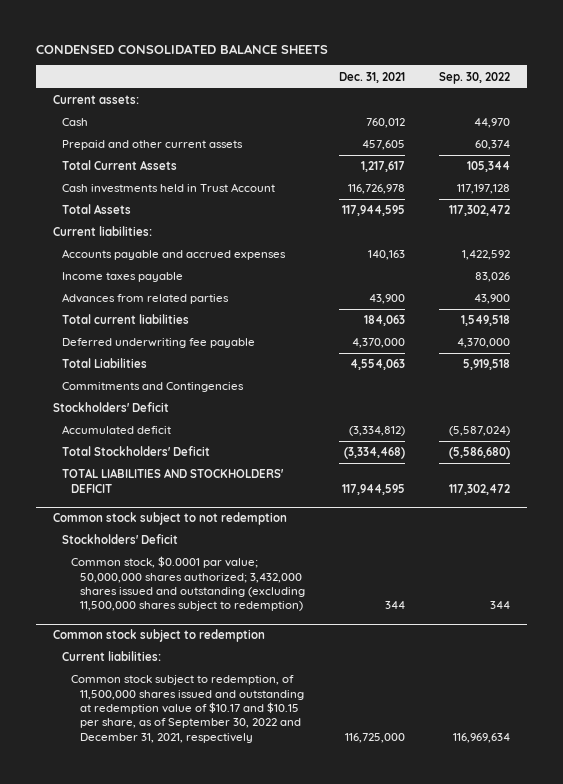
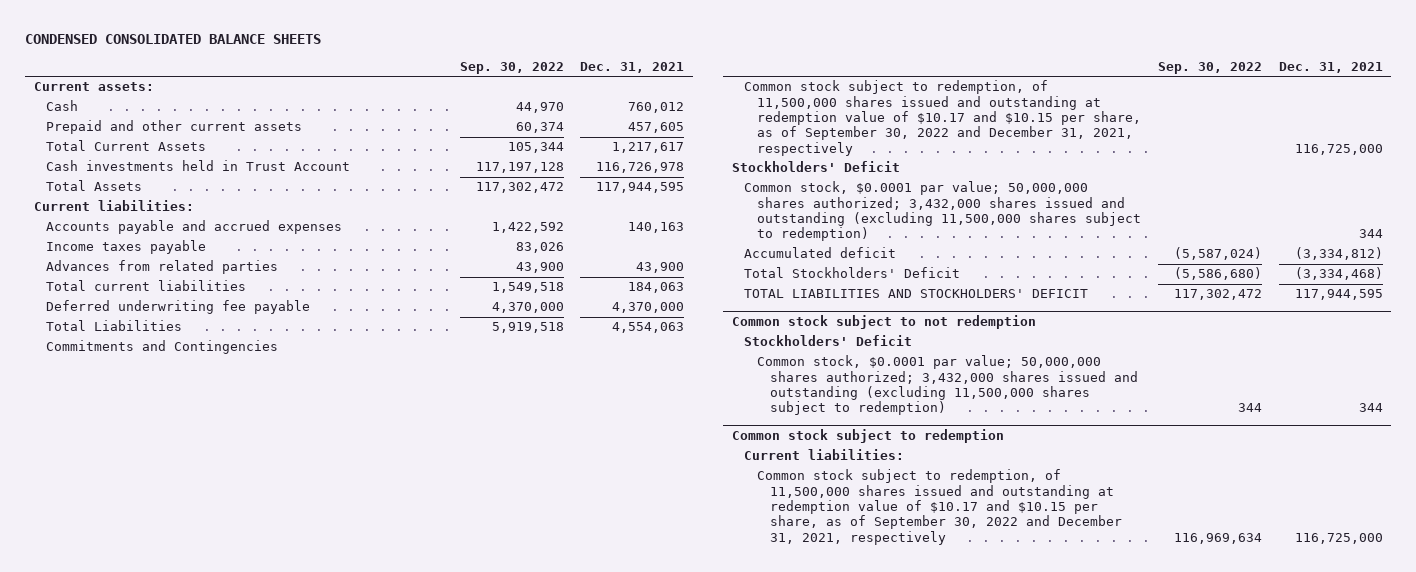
none -> [744,80,1142,156] Common stock subject to redemption, of 11,500,000 shares issued and outstanding at redemption value of $10.17 and $10.15 per share, as of September 30, 2022 and December 31, 2021, respectively
none -> [744,181,1142,242] Common stock, $0.0001 par value; 50,000,000 shares authorized; 3,432,000 shares issued and outstanding (excluding 11,500,000 shares subject to redemption)

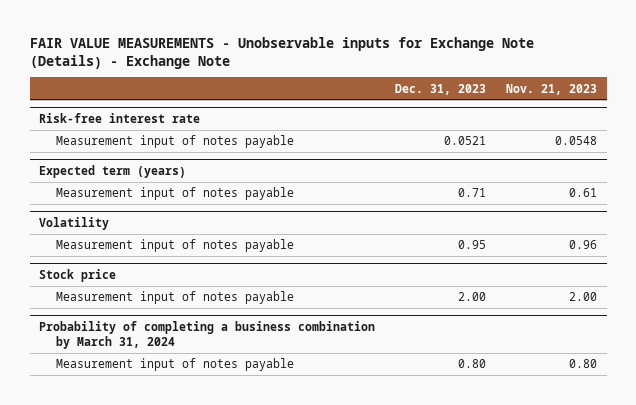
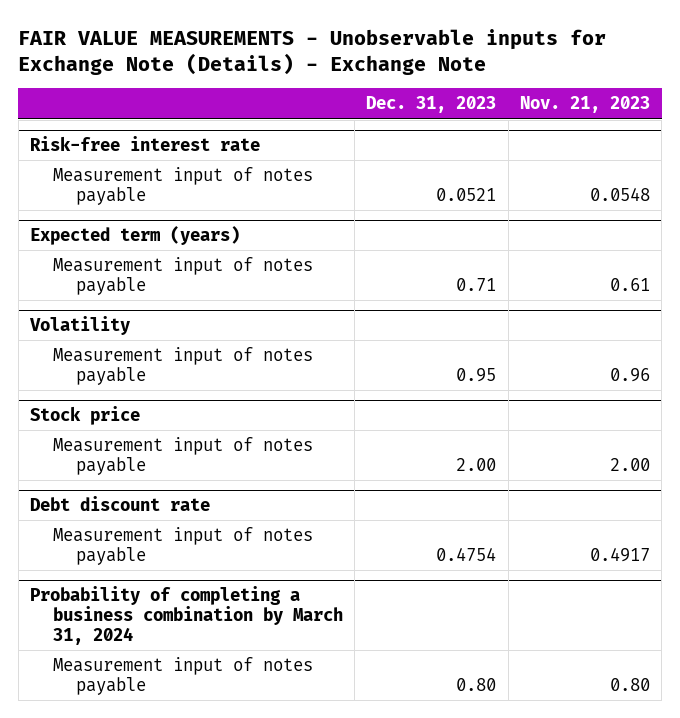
none -> [30,496,211,512] Debt discount rate
none -> [52,527,313,566] Measurement input of notes payable

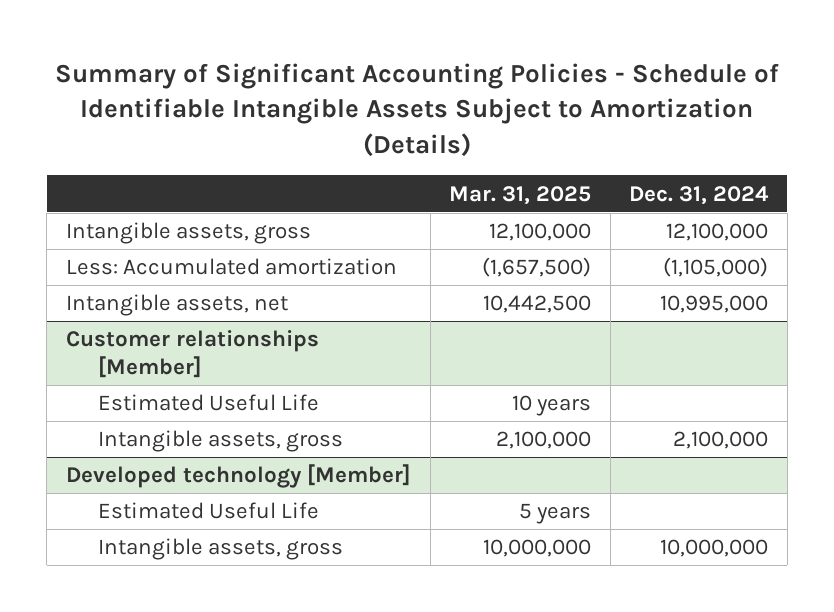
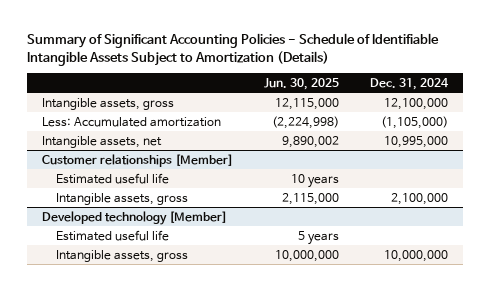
[449,185,592,205] Mar. 31, 2025 -> none
none -> [264,77,340,90] Jun. 30, 2025
[97,394,319,412] Estimated Useful Life -> [56,172,170,184] Estimated useful life
[97,502,319,520] Estimated Useful Life -> [56,229,170,241] Estimated useful life

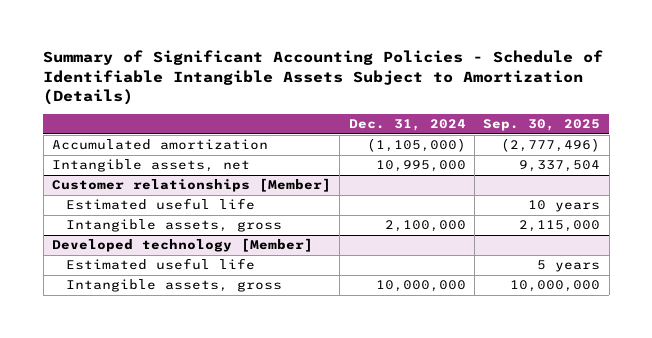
[264,77,340,90] Jun. 30, 2025 -> none
none -> [483,119,601,132] Sep. 30, 2025
[42,97,175,110] Intangible assets, gross -> none
[42,116,222,127] Less: Accumulated amortization -> [51,139,268,151] Accumulated amortization

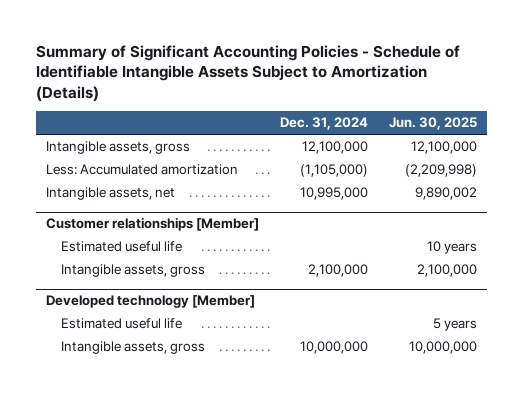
[483,119,601,132] Sep. 30, 2025 -> none
none -> [388,117,477,131] Jun. 30, 2025
none -> [46,141,191,155] Intangible assets, gross
[51,139,268,151] Accumulated amortization -> [46,164,239,176] Less: Accumulated amortization

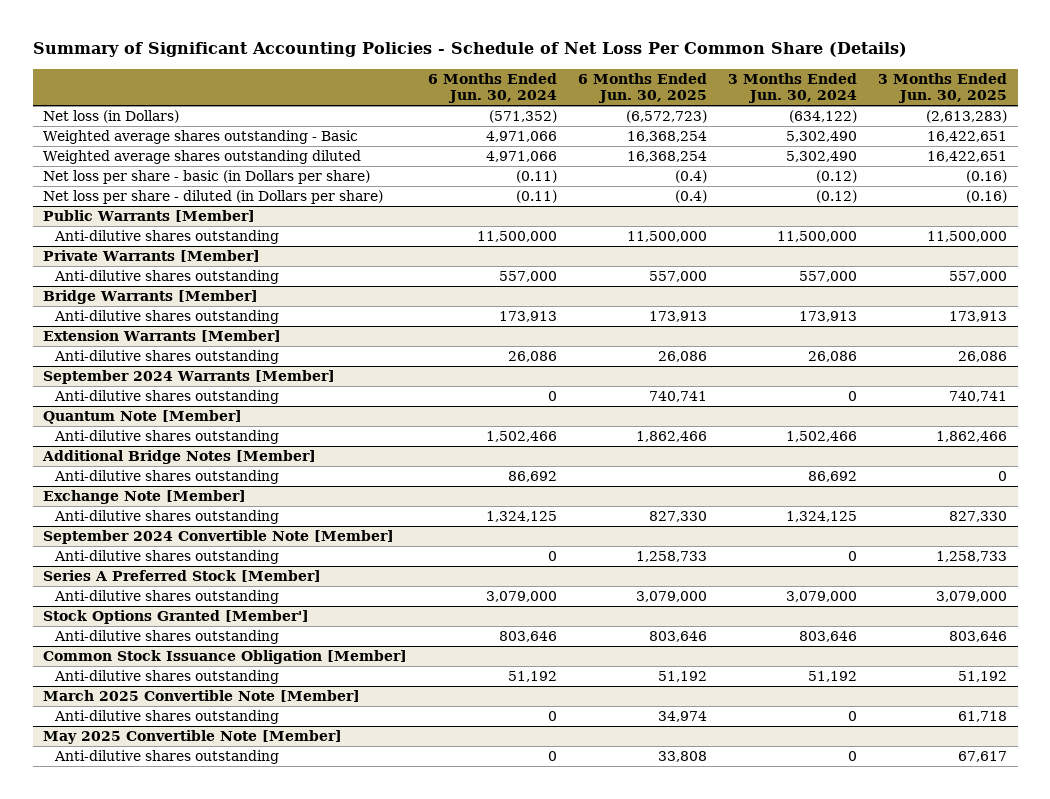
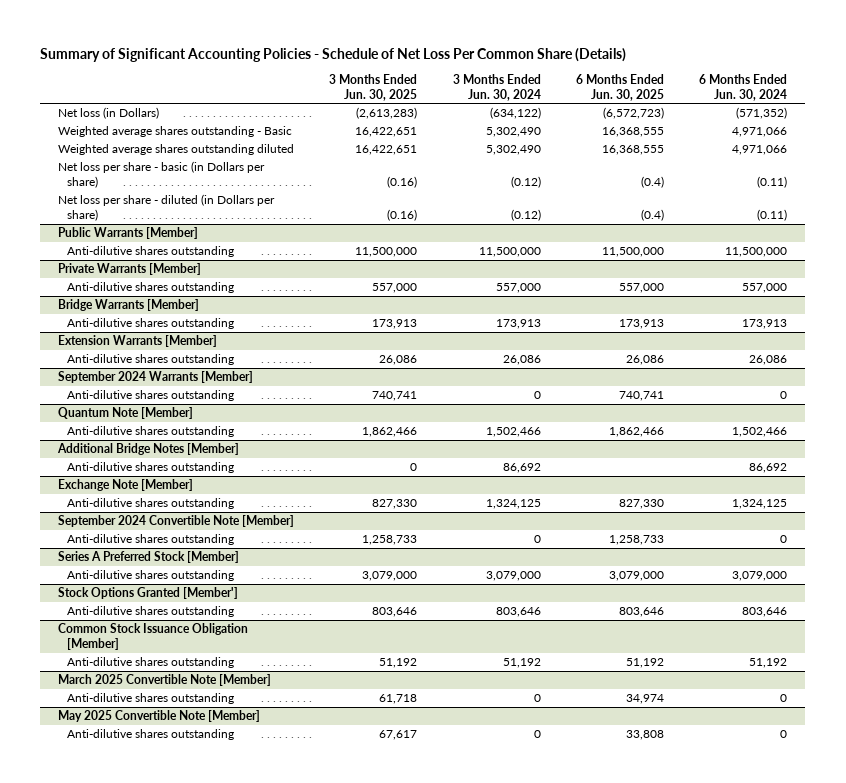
[627,131,708,143] 16,368,254 -> [602,127,665,138] 16,368,555
[627,151,708,163] 16,368,254 -> [602,145,665,156] 16,368,555

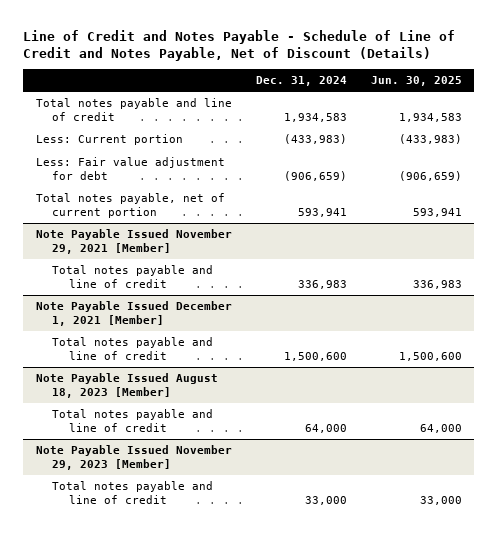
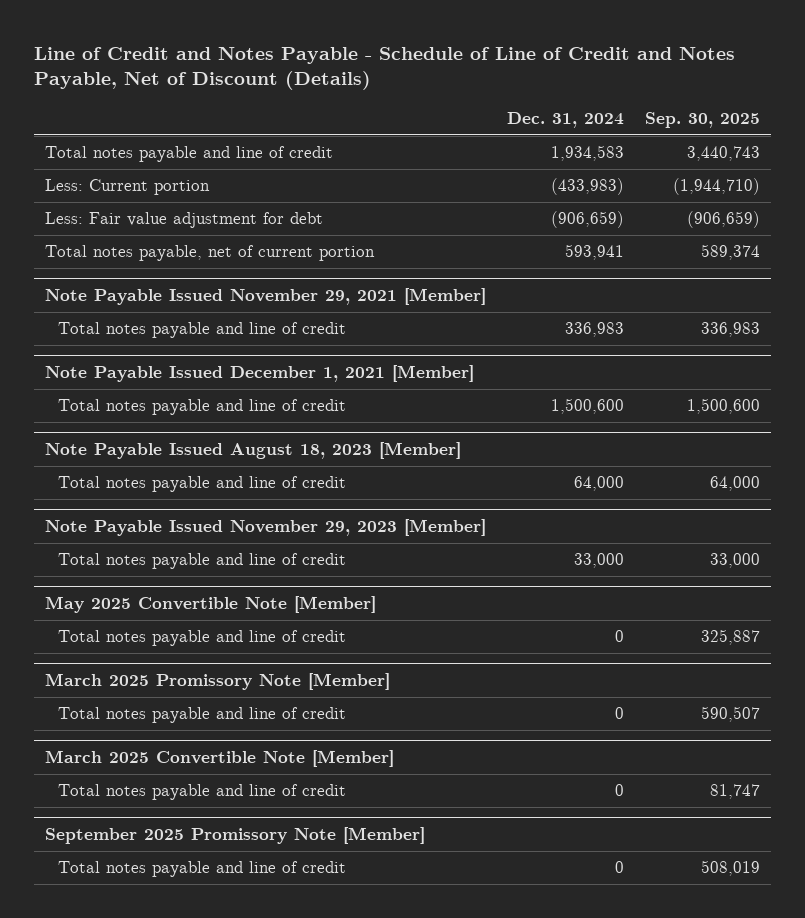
[371,76,463,87] Jun. 30, 2025 -> none
none -> [645,111,761,128] Sep. 30, 2025
none -> [44,595,376,613] May 2025 Convertible Note [Member]
none -> [57,630,346,647] Total notes payable and line of credit
none -> [44,672,390,690] March 2025 Promissory Note [Member]
none -> [57,707,346,724] Total notes payable and line of credit
none -> [44,749,394,767] March 2025 Convertible Note [Member]
none -> [57,784,346,801] Total notes payable and line of credit
none -> [44,826,425,844] September 2025 Promissory Note [Member]
none -> [57,861,346,878] Total notes payable and line of credit

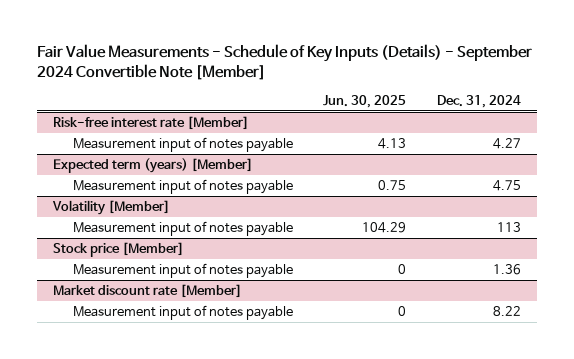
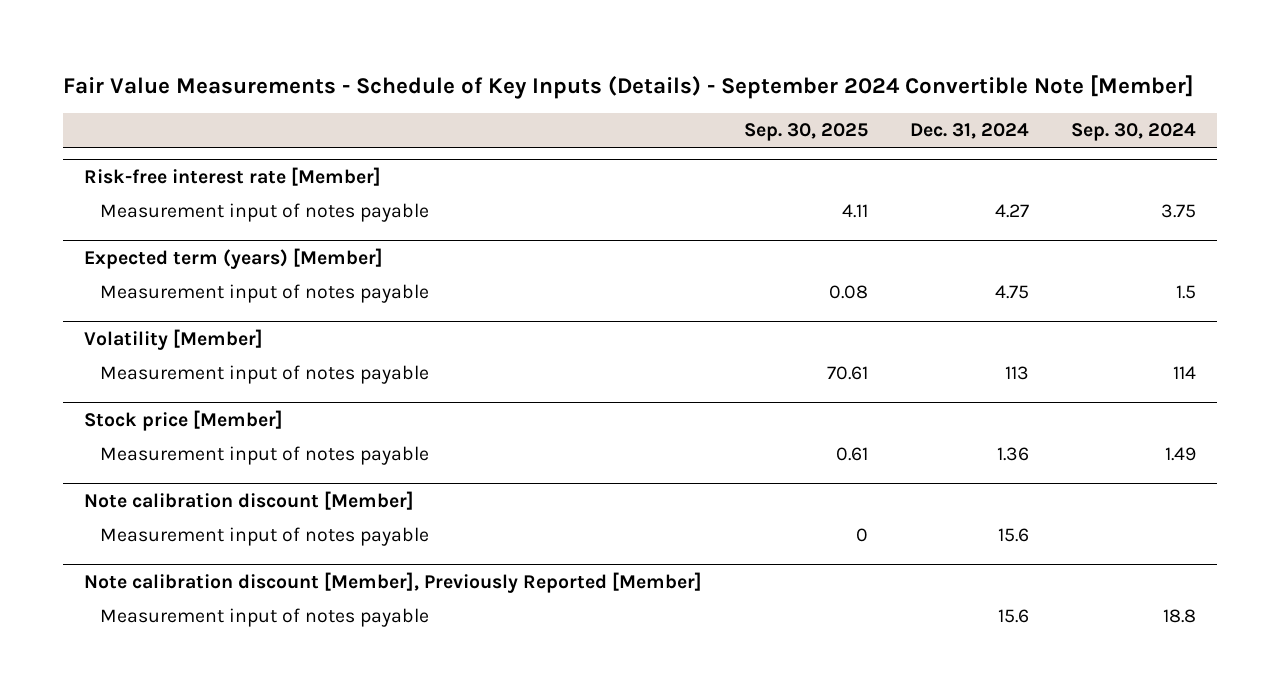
[323,94,407,108] Jun. 30, 2025 -> none
none -> [744,123,869,142] Sep. 30, 2025
none -> [1071,123,1197,142] Sep. 30, 2024
[52,284,242,299] Market discount rate [Member] -> [84,490,415,510] Note calibration discount [Member]
[493,306,522,317] 8.22 -> [998,528,1030,543] 15.6
none -> [84,571,703,593] Note calibration discount [Member], Previously Reported [Member]
none -> [99,608,429,628] Measurement input of notes payable

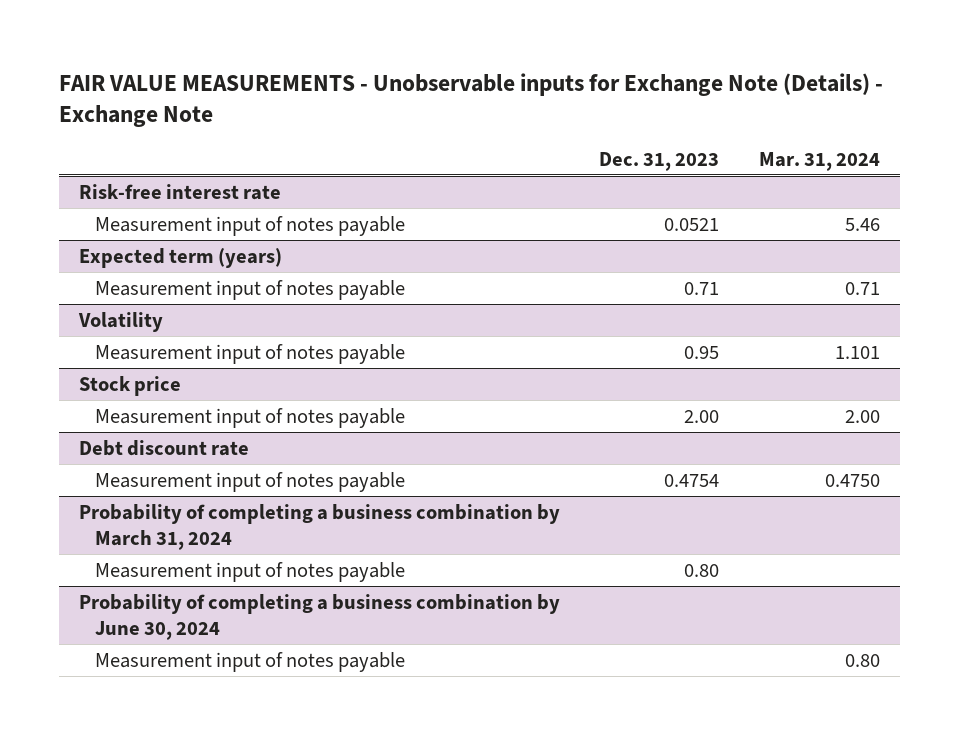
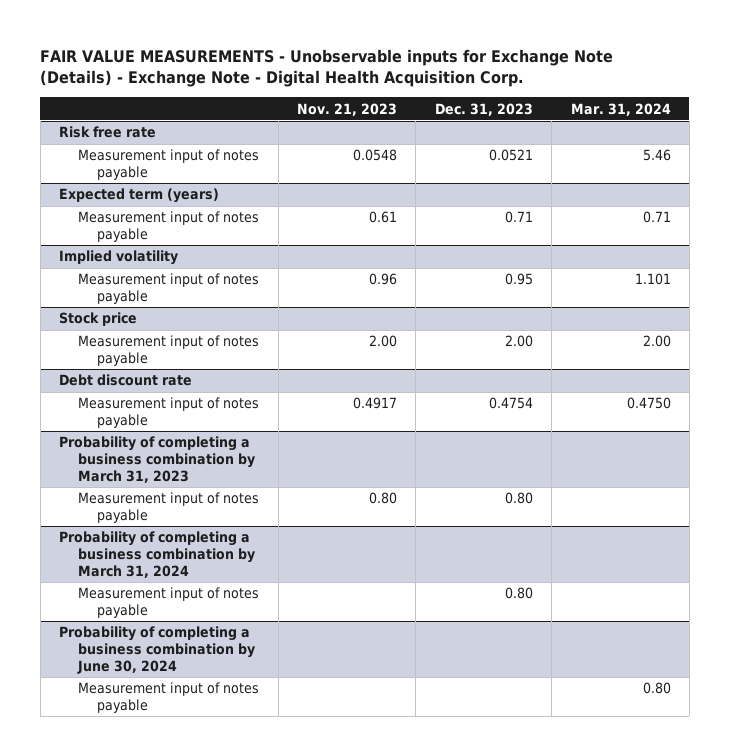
[58,72,883,128] FAIR VALUE MEASUREMENTS - Unobservable inputs for Exchange Note (Details) - Exchange Note -> [40,48,614,88] FAIR VALUE MEASUREMENTS - Unobservable inputs for Exchange Note (Details) - Exchange Note - Digital Health Acquisition Corp.
none -> [297,102,398,116] Nov. 21, 2023
[78,183,281,200] Risk-free interest rate -> [59,126,157,139] Risk free rate
[77,311,163,332] Volatility -> [59,250,179,266] Implied volatility
none -> [59,436,256,483] Probability of completing a business combination by March 31, 2023
none -> [78,492,260,524] Measurement input of notes payable

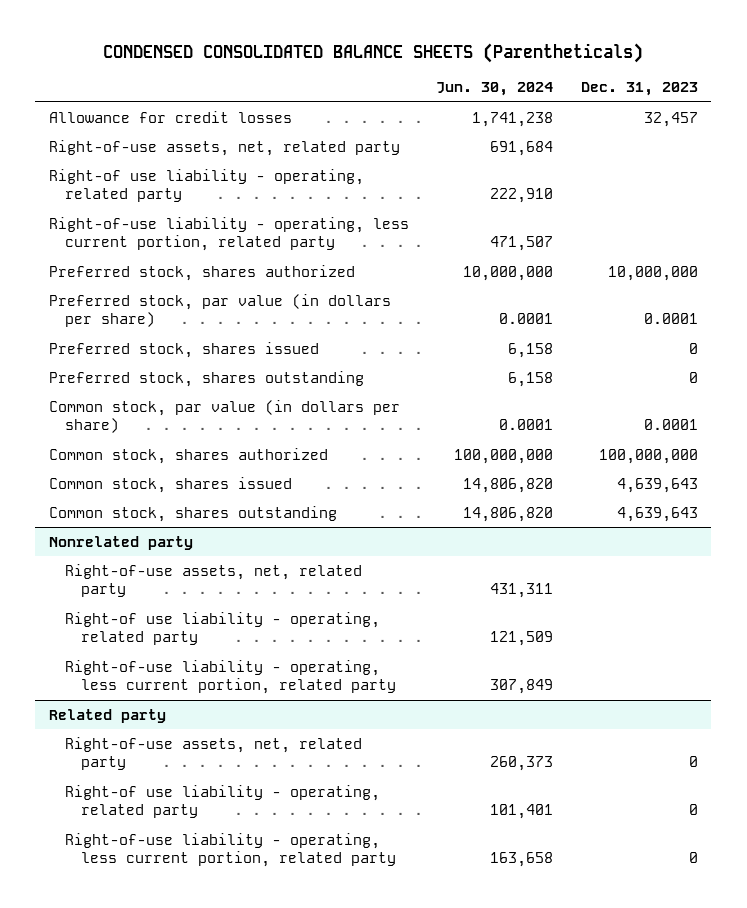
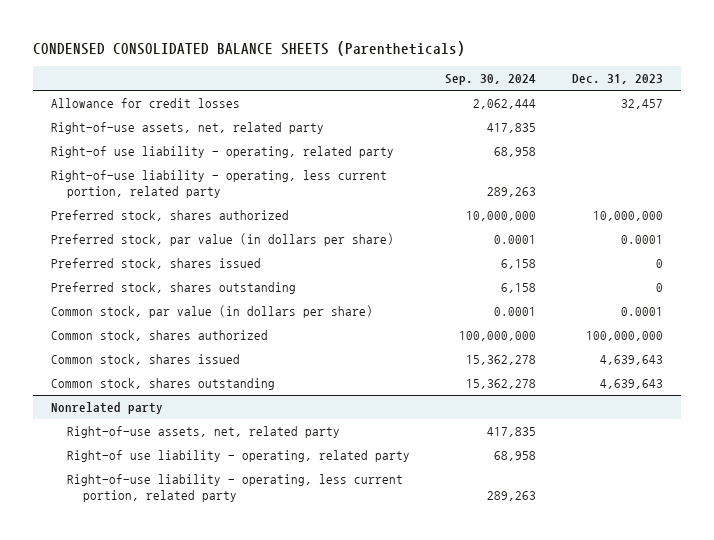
[436,82,554,97] Jun. 30, 2024 -> none
none -> [445,74,537,86] Sep. 30, 2024
[49,708,167,723] Related party -> none
[65,736,363,771] Right-of-use assets, net, related party -> none
[65,784,381,819] Right-of use liability - operating, related party -> none
[65,832,397,868] Right-of-use liability - operating, less current portion, related party -> none

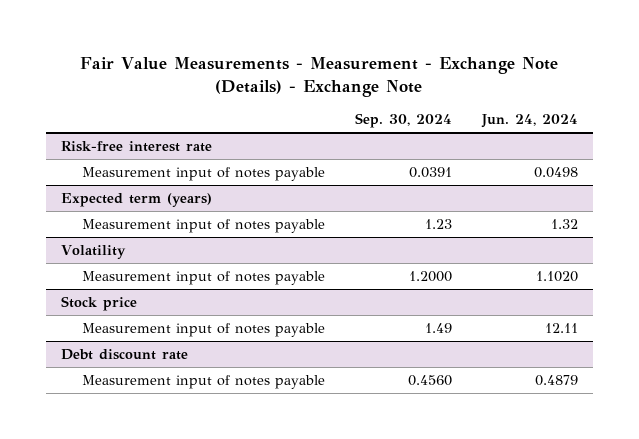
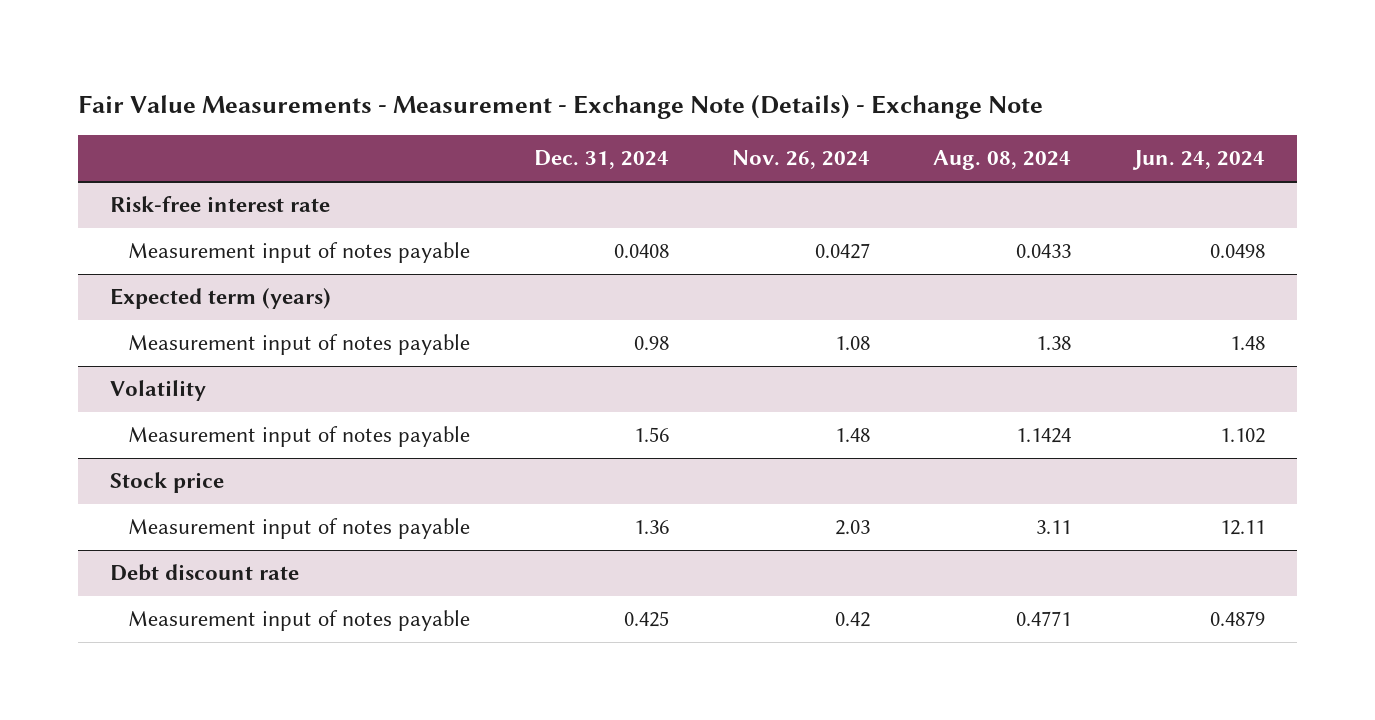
[355,113,453,129] Sep. 30, 2024 -> none
none -> [533,150,669,170] Dec. 31, 2024
none -> [731,150,870,170] Nov. 26, 2024
none -> [932,150,1071,171] Aug. 08, 2024
[551,218,579,229] 1.32 -> [1230,336,1266,351] 1.48
[536,270,579,282] 1.1020 -> [1220,428,1266,444] 1.102

